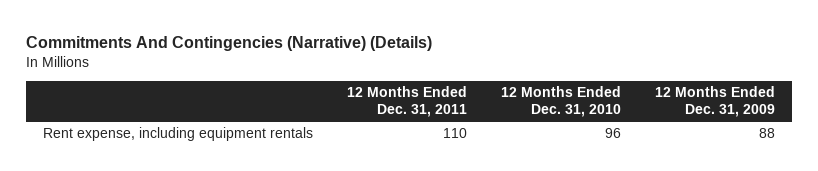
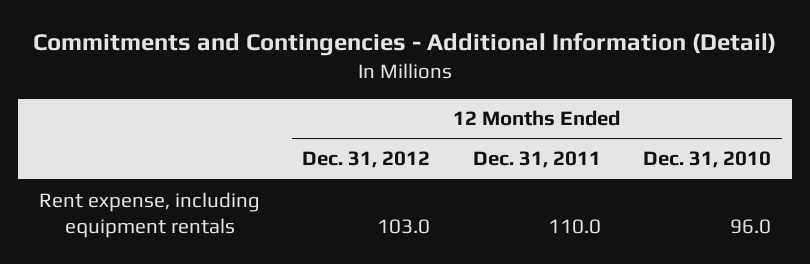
[25,35,432,51] Commitments And Contingencies (Narrative) (Details) -> [33,31,777,56] Commitments and Contingencies - Additional Information (Detail)
[655,86,776,118] 12 Months Ended Dec. 31, 2009 -> none
none -> [302,151,431,169] Dec. 31, 2012
[442,128,467,139] 110 -> [547,218,601,234] 110.0
[605,128,622,139] 96 -> [730,218,772,234] 96.0

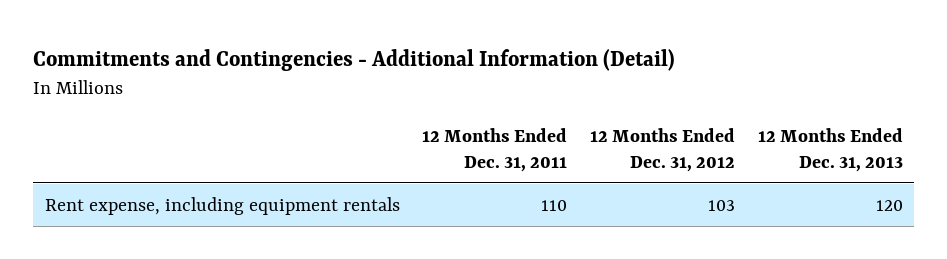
[643,151,772,169] Dec. 31, 2010 -> none
none -> [757,128,903,172] 12 Months Ended Dec. 31, 2013
[377,218,431,234] 103.0 -> [708,199,736,211] 103
[547,218,601,234] 110.0 -> [541,199,568,211] 110

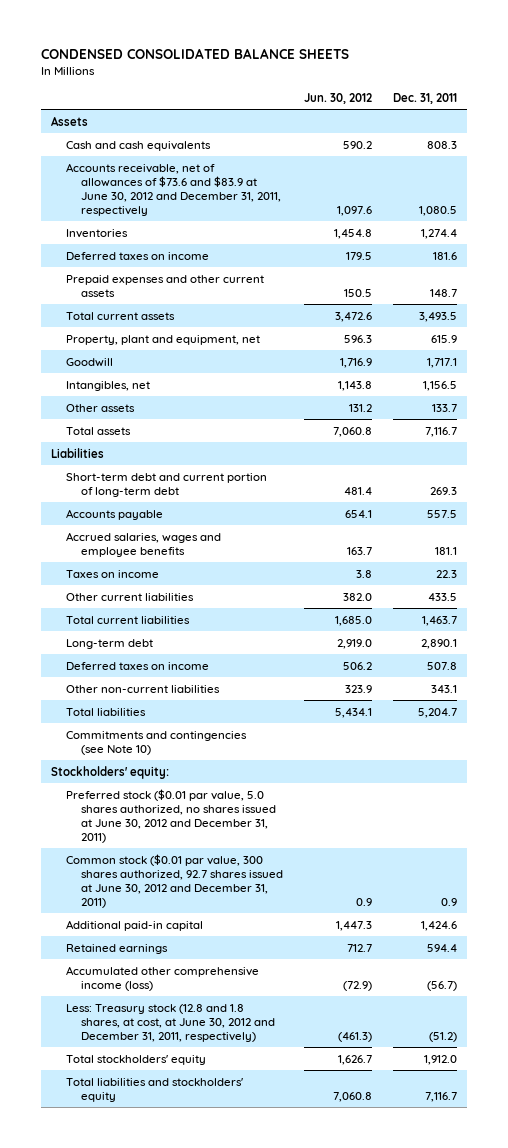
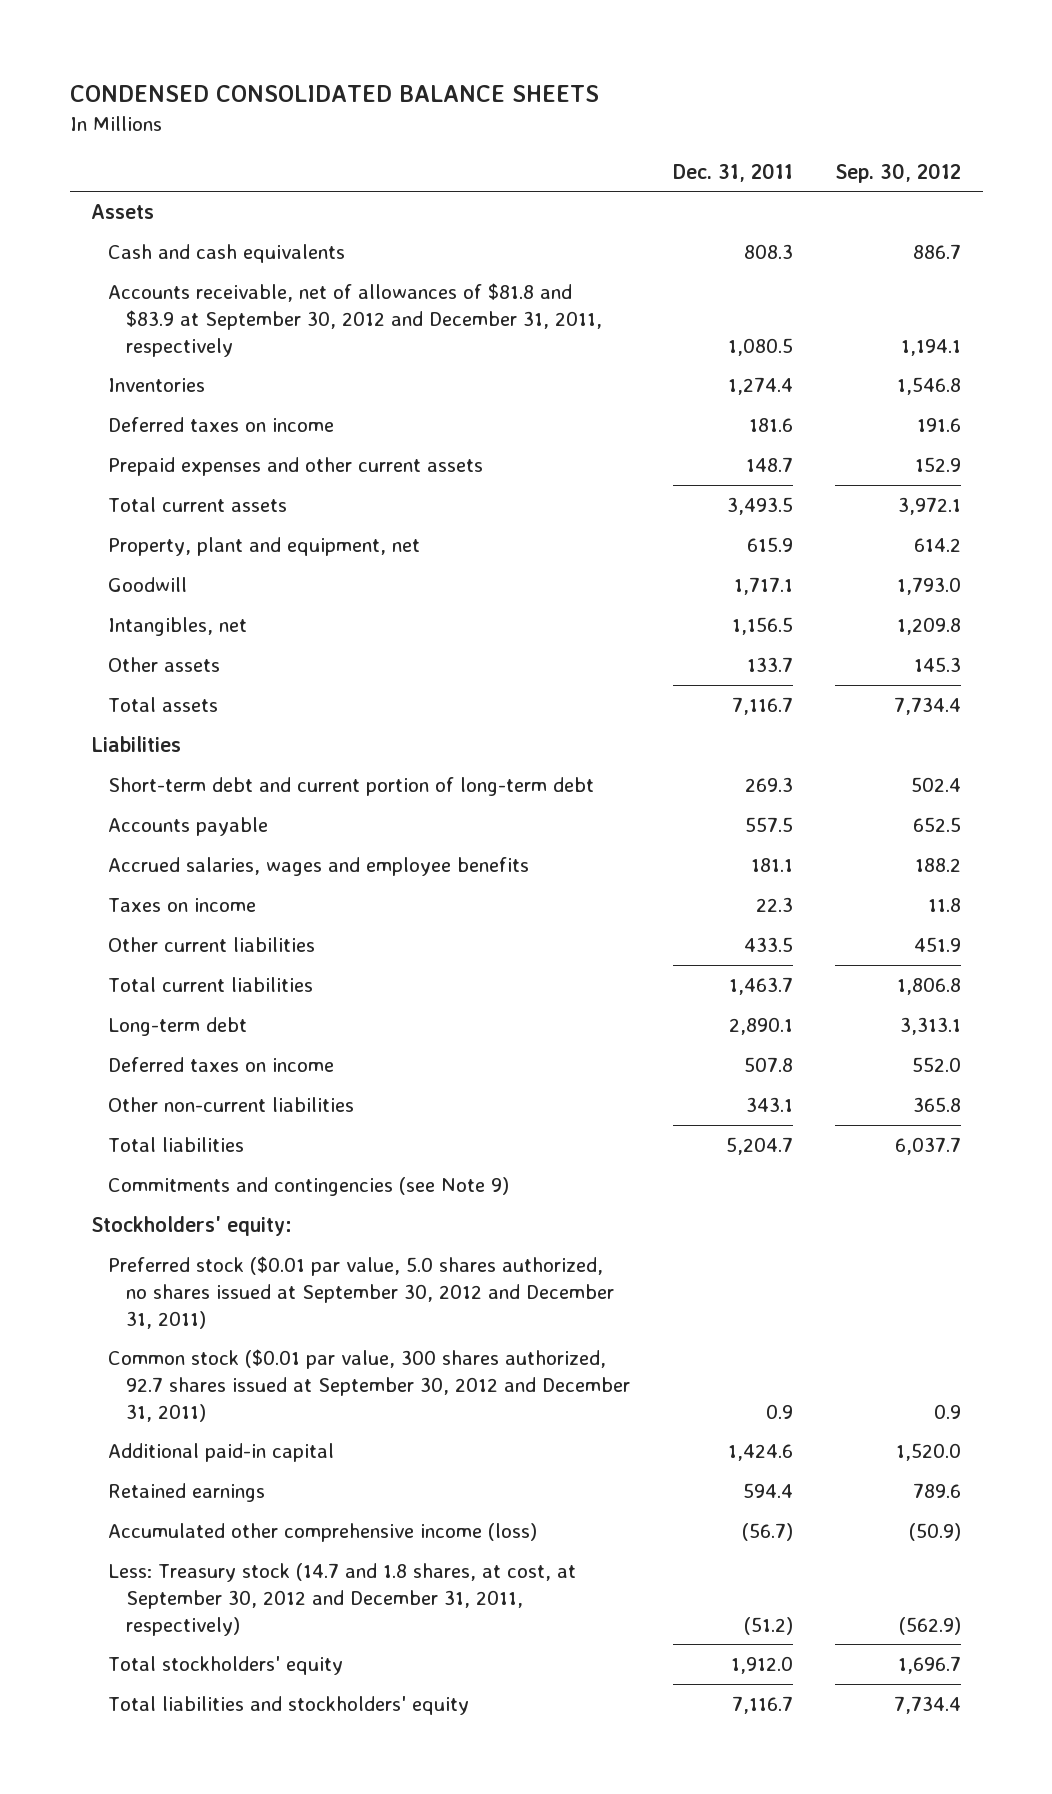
[304,93,373,105] Jun. 30, 2012 -> none
none -> [835,162,962,183] Sep. 30, 2012
[66,162,282,216] Accounts receivable, net of allowances of $73.6 and $83.9 at June 30, 2012 and December 31, 2011, respectively -> [108,282,602,357] Accounts receivable, net of allowances of $81.8 and $83.9 at September 30, 2012 and December 31, 2011, respectively
[66,730,248,755] Commitments and contingencies (see Note 10) -> [108,1176,510,1196] Commitments and contingencies (see Note 9)
[66,788,277,843] Preferred stock ($0.01 par value, 5.0 shares authorized, no shares issued at June 30, 2012 and December 31, 2011) -> [108,1255,614,1329] Preferred stock ($0.01 par value, 5.0 shares authorized, no shares issued at September 30, 2012 and December 31, 2011)
[66,853,284,908] Common stock ($0.01 par value, 300 shares authorized, 92.7 shares issued at June 30, 2012 and December 31, 2011) -> [108,1348,630,1422] Common stock ($0.01 par value, 300 shares authorized, 92.7 shares issued at September 30, 2012 and December 31, 2011)
[66,1003,276,1042] Less: Treasury stock (12.8 and 1.8 shares, at cost, at June 30, 2012 and December 31, 2011, respectively) -> [108,1562,577,1636] Less: Treasury stock (14.7 and 1.8 shares, at cost, at September 30, 2012 and December 31, 2011, respectively)

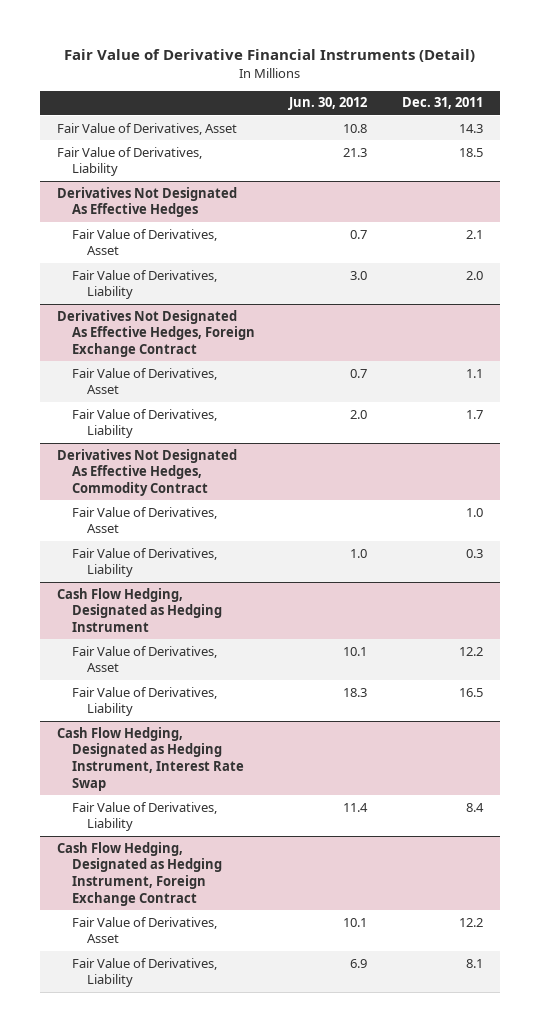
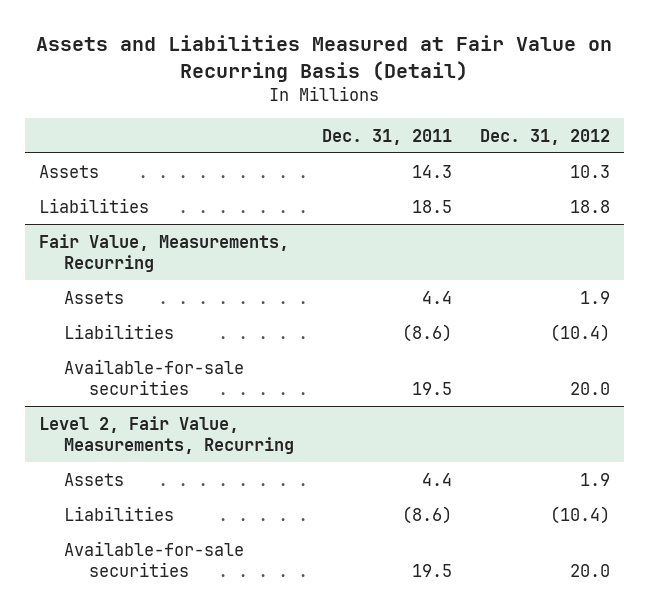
[63,48,475,62] Fair Value of Derivative Financial Instruments (Detail) -> [36,35,613,82] Assets and Liabilities Measured at Fair Value on Recurring Basis (Detail)
[288,97,368,111] Jun. 30, 2012 -> none
none -> [480,128,611,145] Dec. 31, 2012
[56,186,237,218] Derivatives Not Designated As Effective Hedges -> none
[71,269,217,300] Fair Value of Derivatives, Liability -> none
[56,309,255,357] Derivatives Not Designated As Effective Hedges, Foreign Exchange Contract -> none
[71,408,217,439] Fair Value of Derivatives, Liability -> none
[56,448,237,496] Derivatives Not Designated As Effective Hedges, Commodity Contract -> none
[71,506,217,534] Fair Value of Derivatives, Asset -> none
[71,547,217,578] Fair Value of Derivatives, Liability -> none
[56,587,222,632] Cash Flow Hedging, Designated as Hedging Instrument -> none
[71,645,217,673] Fair Value of Derivatives, Asset -> none
[71,686,217,717] Fair Value of Derivatives, Liability -> none
[56,726,244,791] Cash Flow Hedging, Designated as Hedging Instrument, Interest Rate Swap -> none
[71,801,217,832] Fair Value of Derivatives, Liability -> none
[56,841,222,906] Cash Flow Hedging, Designated as Hedging Instrument, Foreign Exchange Contract -> none
[71,916,217,944] Fair Value of Derivatives, Asset -> none
[71,957,217,988] Fair Value of Derivatives, Liability -> none
[56,122,237,135] Fair Value of Derivatives, Asset -> [38,164,99,178] Assets
[56,146,202,177] Fair Value of Derivatives, Liability -> [38,197,149,213] Liabilities
none -> [38,233,289,273] Fair Value, Measurements, Recurring
[71,228,217,256] Fair Value of Derivatives, Asset -> [63,290,124,304] Assets
[465,229,483,239] 2.1 -> [422,290,453,304] 4.4
none -> [63,323,174,339] Liabilities
none -> [63,358,244,396] Available-for-sale securities
none -> [38,415,294,455] Level 2, Fair Value, Measurements, Recurring
[71,367,217,395] Fair Value of Derivatives, Asset -> [63,472,124,486] Assets
[465,368,483,378] 1.1 -> [422,472,453,486] 4.4
none -> [63,505,174,521] Liabilities
none -> [63,540,244,578] Available-for-sale securities

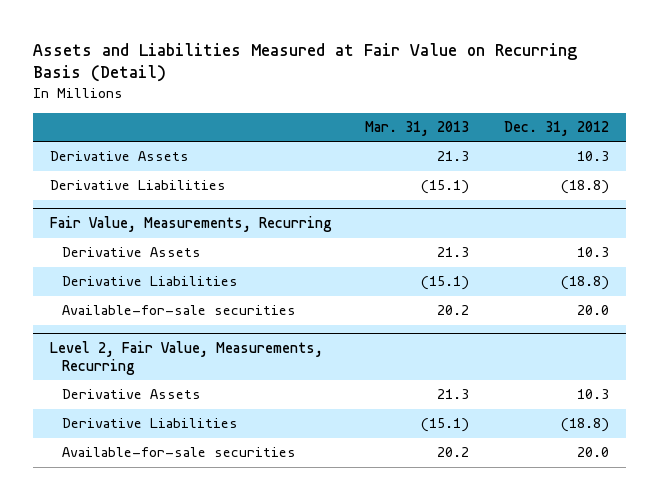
[322,128,453,145] Dec. 31, 2011 -> none
none -> [365,121,470,137] Mar. 31, 2013
[38,164,99,178] Assets -> [49,151,189,162] Derivative Assets
[38,197,149,213] Liabilities -> [49,180,226,191] Derivative Liabilities
[570,199,611,213] 18.8 -> [560,180,609,195] (18.8)
[63,290,124,304] Assets -> [62,247,202,258] Derivative Assets
[580,290,611,304] 1.9 -> [576,247,609,258] 10.3
[63,323,174,339] Liabilities -> [62,276,239,287] Derivative Liabilities
[550,323,611,342] (10.4) -> [560,276,609,291] (18.8)
[63,472,124,486] Assets -> [62,389,202,400] Derivative Assets
[580,472,611,486] 1.9 -> [576,389,609,400] 10.3
[63,505,174,521] Liabilities -> [62,418,239,429] Derivative Liabilities
[550,505,611,524] (10.4) -> [560,418,609,433] (18.8)

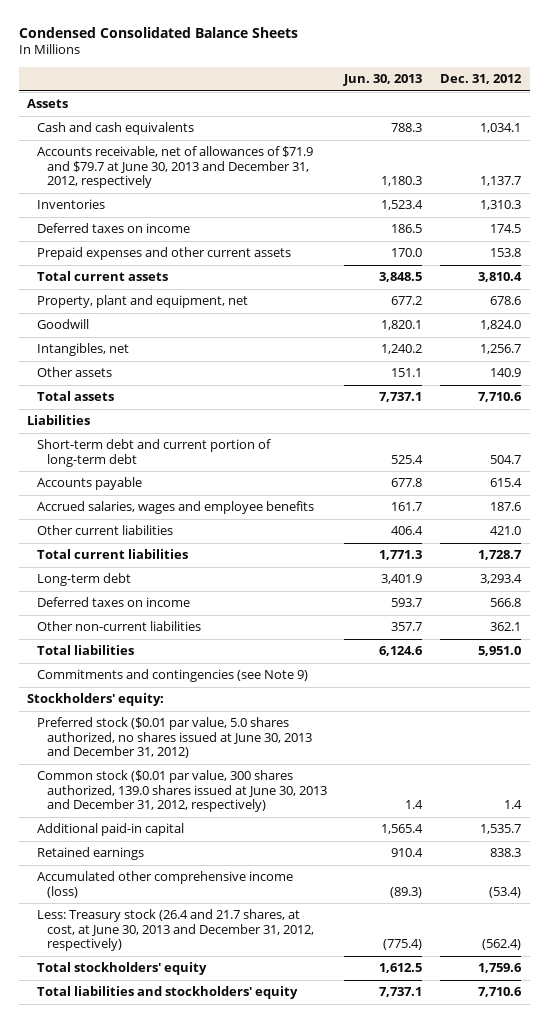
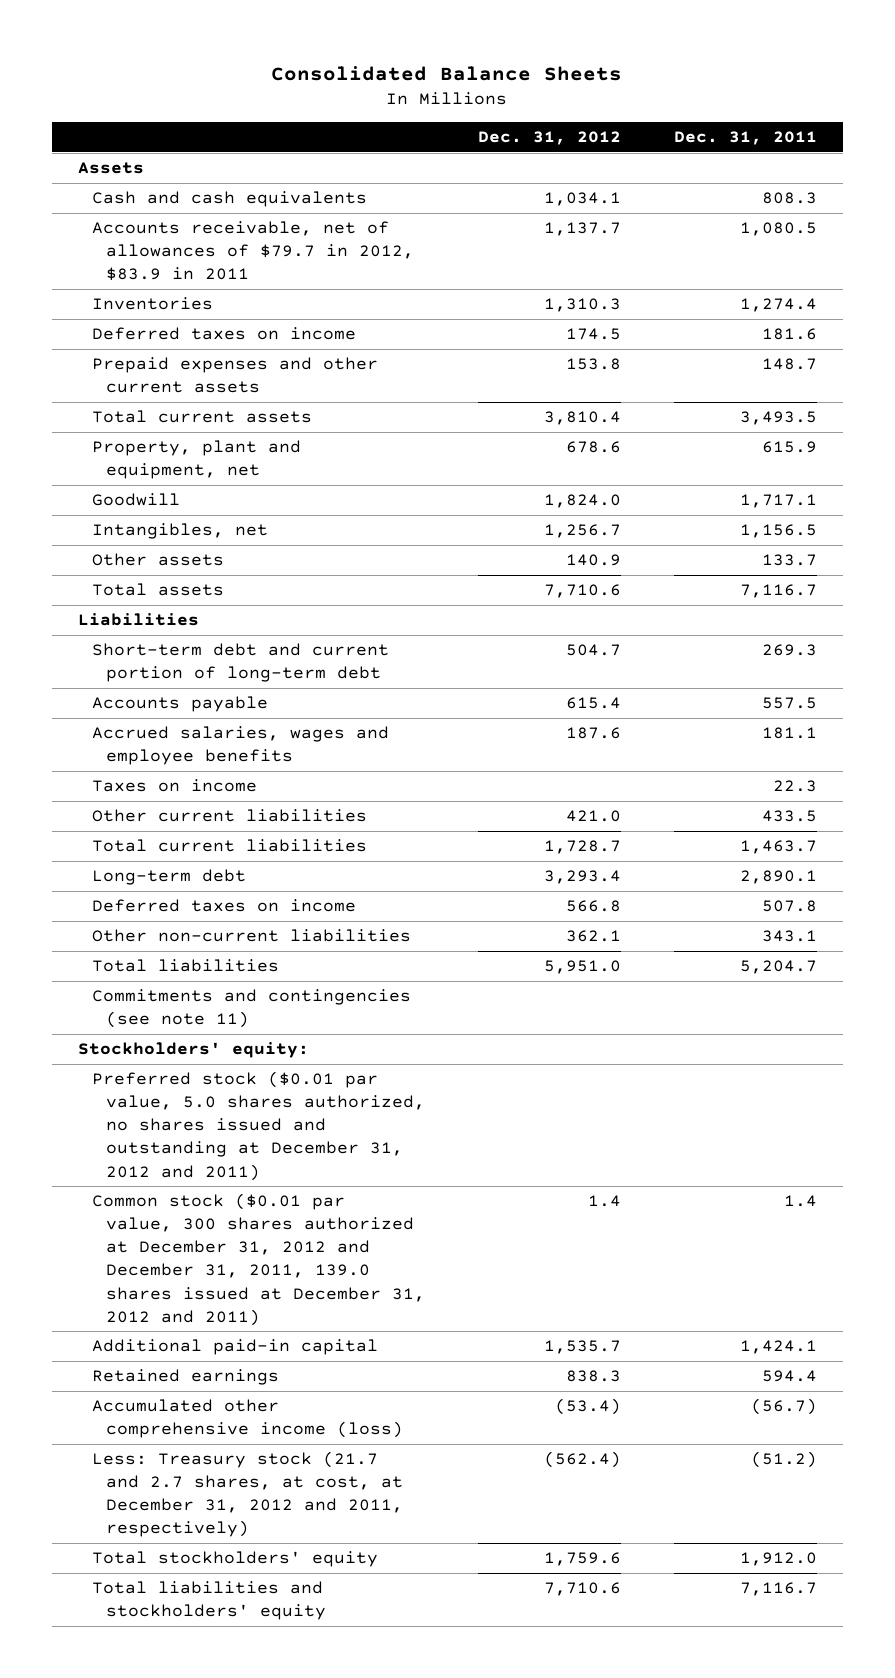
[18,26,298,38] Condensed Consolidated Balance Sheets -> [271,65,623,81] Consolidated Balance Sheets
[343,73,423,86] Jun. 30, 2013 -> none
none -> [673,131,817,146] Dec. 31, 2011
[36,146,313,189] Accounts receivable, net of allowances of $71.9 and $79.7 at June 30, 2013 and December 31, 2012, respectively -> [92,221,414,282] Accounts receivable, net of allowances of $79.7 in 2012, $83.9 in 2011
none -> [92,779,258,793] Taxes on income
[36,669,308,683] Commitments and contingencies (see Note 9) -> [92,989,412,1029] Commitments and contingencies (see note 11)
[36,717,312,759] Preferred stock ($0.01 par value, 5.0 shares authorized, no shares issued at June 30, 2013 and December 31, 2012) -> [92,1071,425,1181] Preferred stock ($0.01 par value, 5.0 shares authorized, no shares issued and outstanding at December 31, 2012 and 2011)
[36,770,327,813] Common stock ($0.01 par value, 300 shares authorized, 139.0 shares issued at June 30, 2013 and December 31, 2012, respectively) -> [92,1193,425,1326] Common stock ($0.01 par value, 300 shares authorized at December 31, 2012 and December 31, 2011, 139.0 shares issued at December 31, 2012 and 2011)
[36,909,314,952] Less: Treasury stock (26.4 and 21.7 shares, at cost, at June 30, 2013 and December 31, 2012, respectively) -> [92,1451,403,1538] Less: Treasury stock (21.7 and 2.7 shares, at cost, at December 31, 2012 and 2011, respectively)

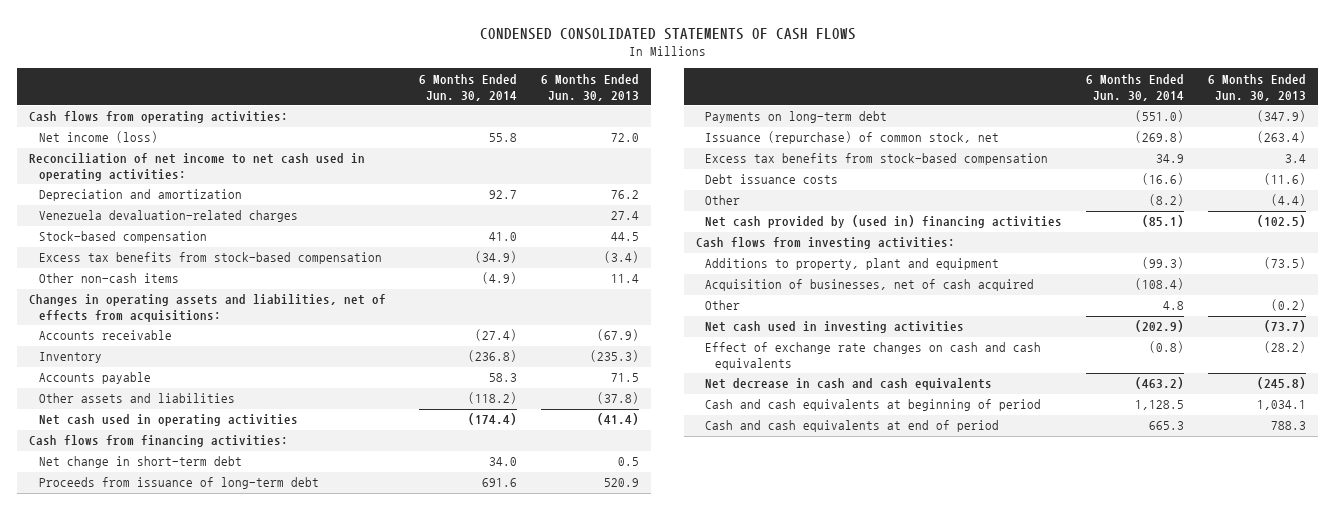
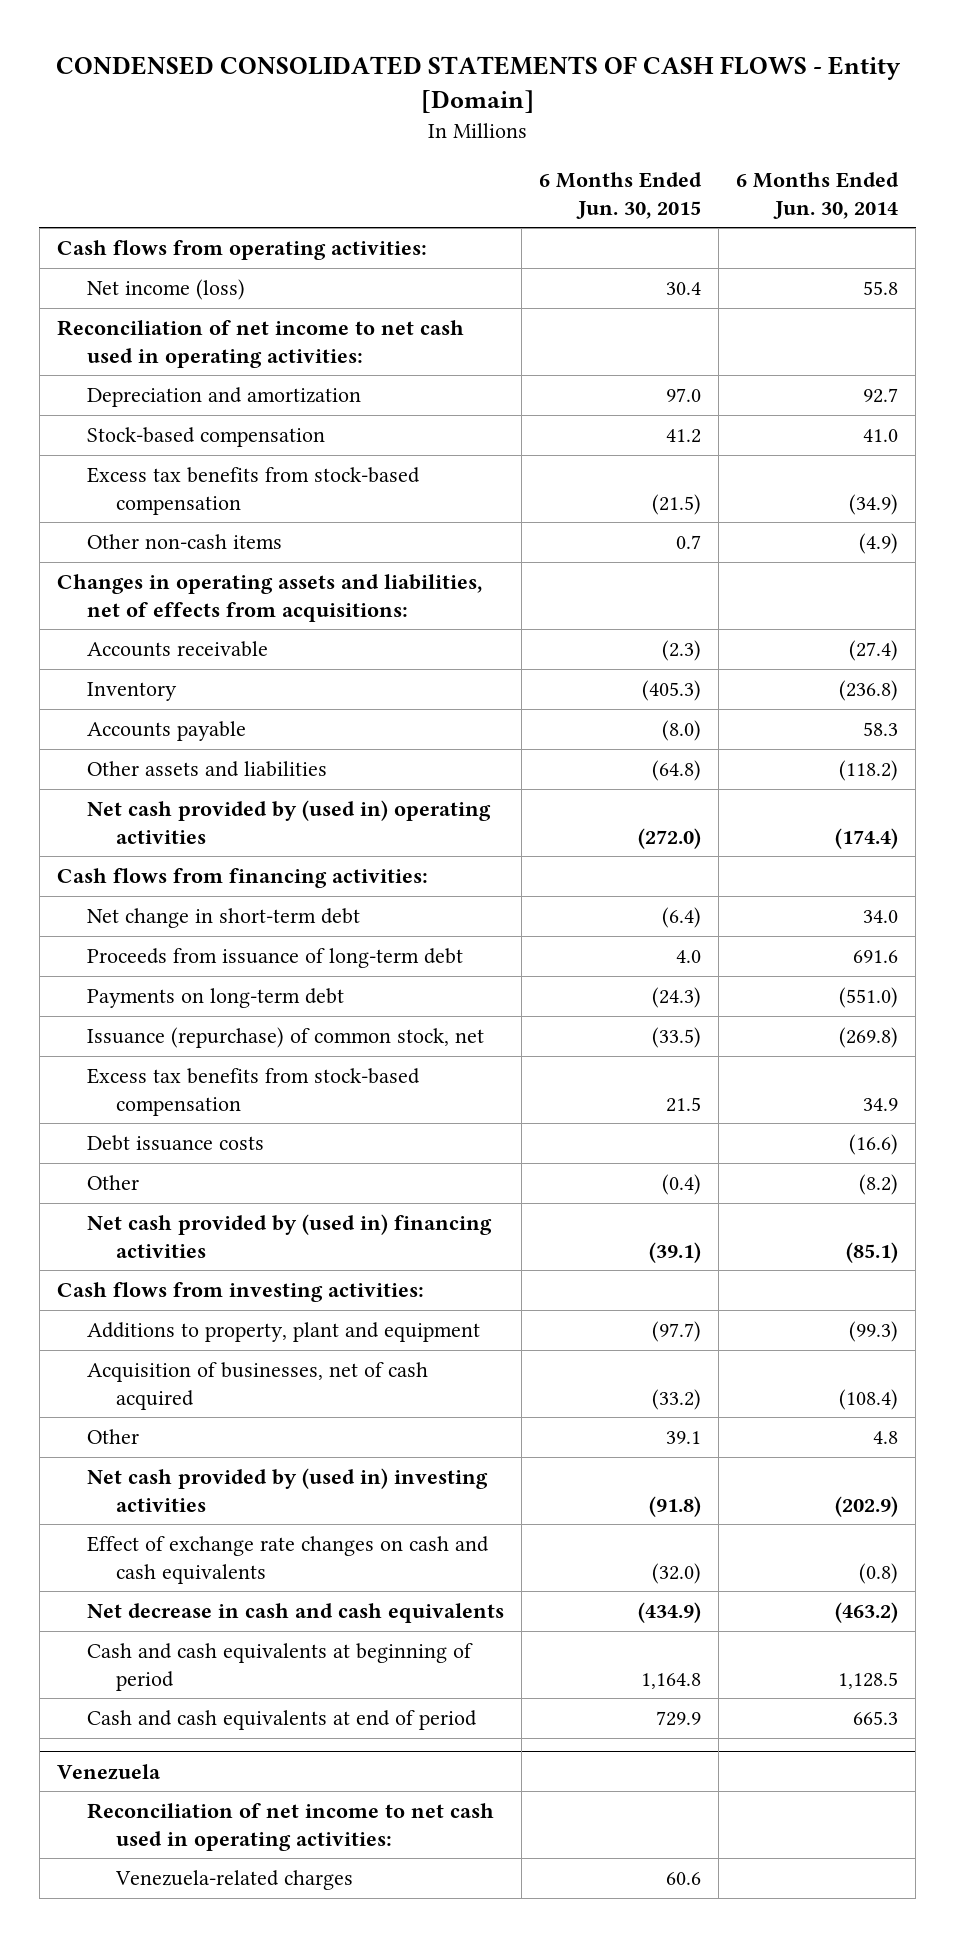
[479,27,856,40] CONDENSED CONSOLIDATED STATEMENTS OF CASH FLOWS -> [55,55,901,113] CONDENSED CONSOLIDATED STATEMENTS OF CASH FLOWS - Entity [Domain]
[541,73,640,101] 6 Months Ended Jun. 30, 2013 -> none
none -> [538,171,702,219] 6 Months Ended Jun. 30, 2015
[38,210,298,223] Venezuela devaluation-related charges -> none
[38,414,298,427] Net cash used in operating activities -> [86,799,491,844] Net cash provided by (used in) operating activities
[705,321,965,334] Net cash used in investing activities -> [86,1467,488,1512] Net cash provided by (used in) investing activities
none -> [57,1763,162,1780] Venezuela
none -> [86,1802,494,1851] Reconciliation of net income to net cash used in operating activities:
none -> [115,1869,354,1890] Venezuela-related charges

